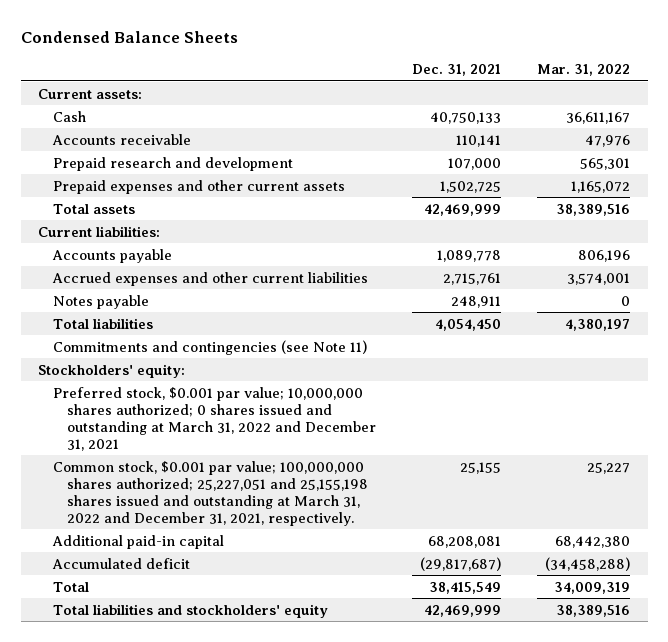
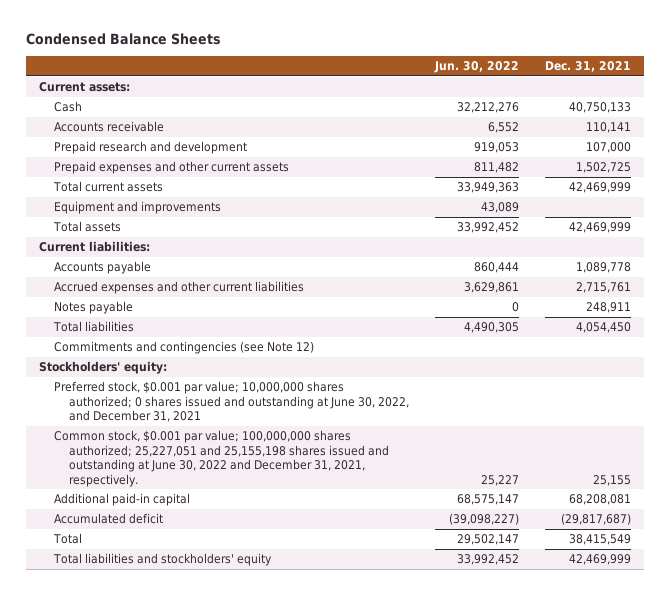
[536,64,630,77] Mar. 31, 2022 -> none
none -> [434,61,520,74] Jun. 30, 2022
none -> [53,181,164,193] Total current assets
none -> [54,201,222,215] Equipment and improvements
[52,339,367,355] Commitments and contingencies (see Note 11) -> [54,341,315,355] Commitments and contingencies (see Note 12)
[52,386,377,451] Preferred stock, $0.001 par value; 10,000,000 shares authorized; 0 shares issued and outstanding at March 31, 2022 and December 31, 2021 -> [54,381,410,423] Preferred stock, $0.001 par value; 10,000,000 shares authorized; 0 shares issued and outstanding at June 30, 2022, and December 31, 2021
[52,460,369,526] Common stock, $0.001 par value; 100,000,000 shares authorized; 25,227,051 and 25,155,198 shares issued and outstanding at March 31, 2022 and December 31, 2021, respectively. -> [54,430,390,487] Common stock, $0.001 par value; 100,000,000 shares authorized; 25,227,051 and 25,155,198 shares issued and outstanding at June 30, 2022 and December 31, 2021, respectively.

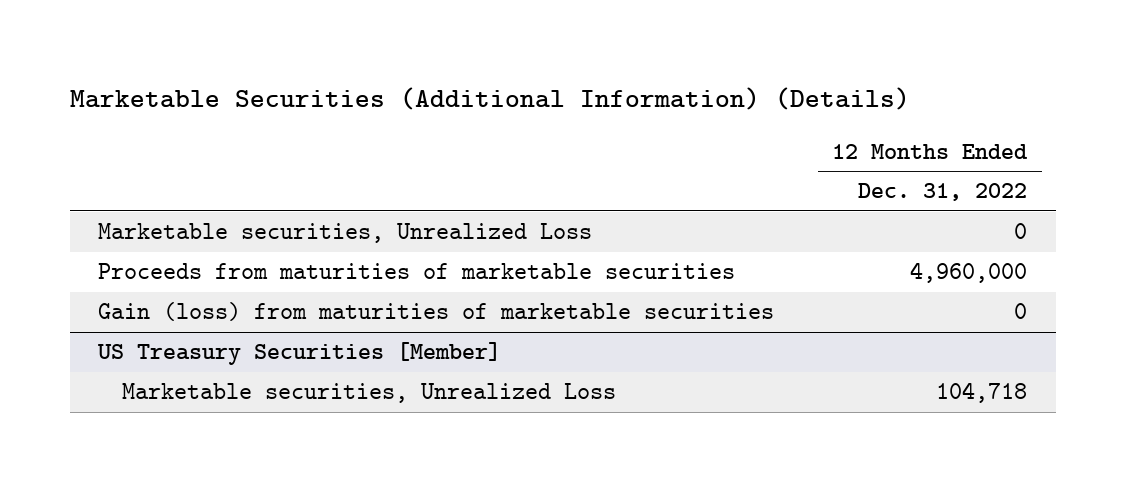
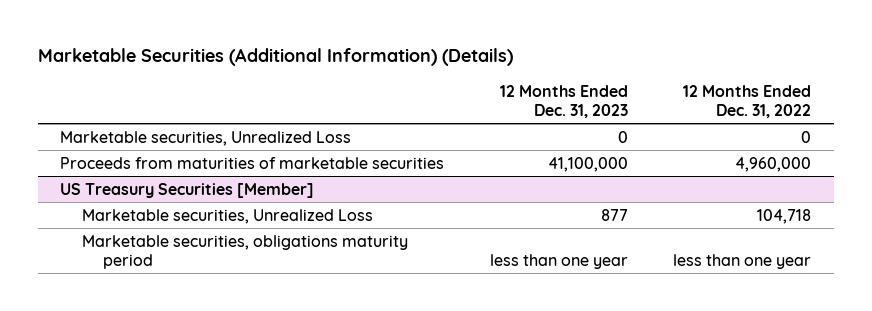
none -> [499,84,628,118] 12 Months Ended Dec. 31, 2023
[98,302,775,322] Gain (loss) from maturities of marketable securities -> none
none -> [81,234,408,269] Marketable securities, obligations maturity period

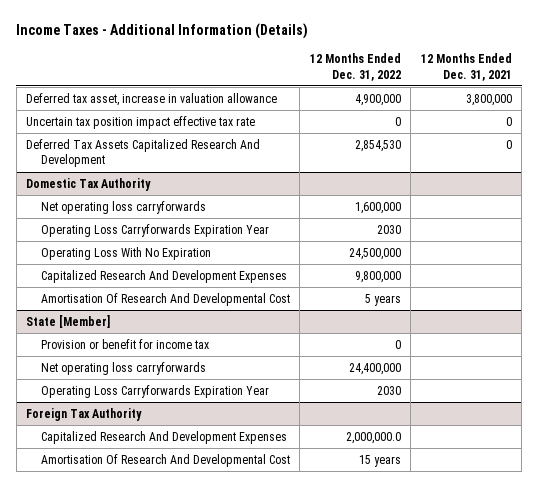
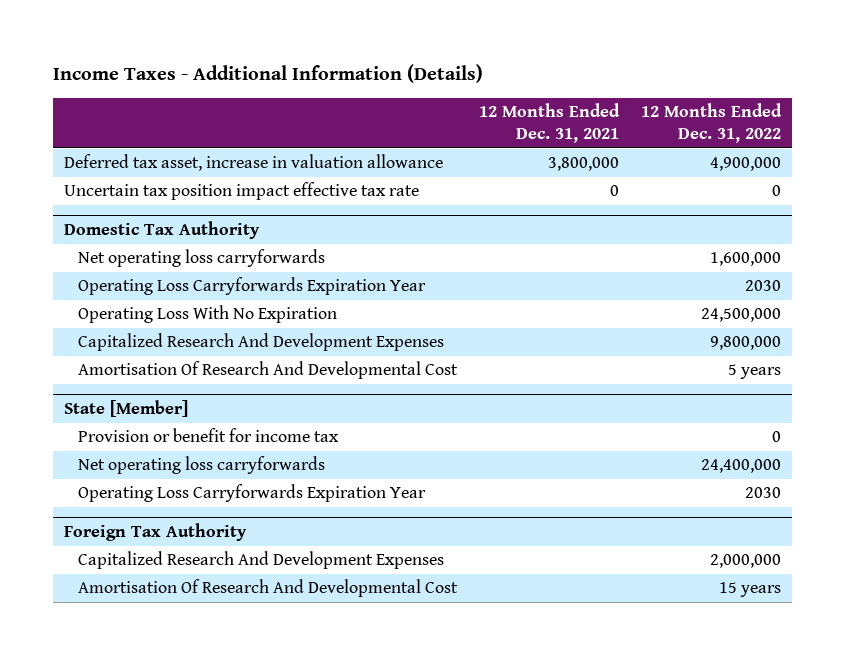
[26,138,261,168] Deferred Tax Assets Capitalized Research And Development -> none
[345,431,401,444] 2,000,000.0 -> [710,554,782,569] 2,000,000

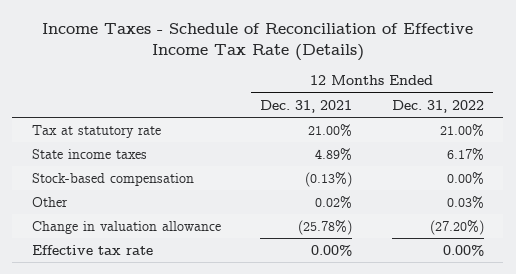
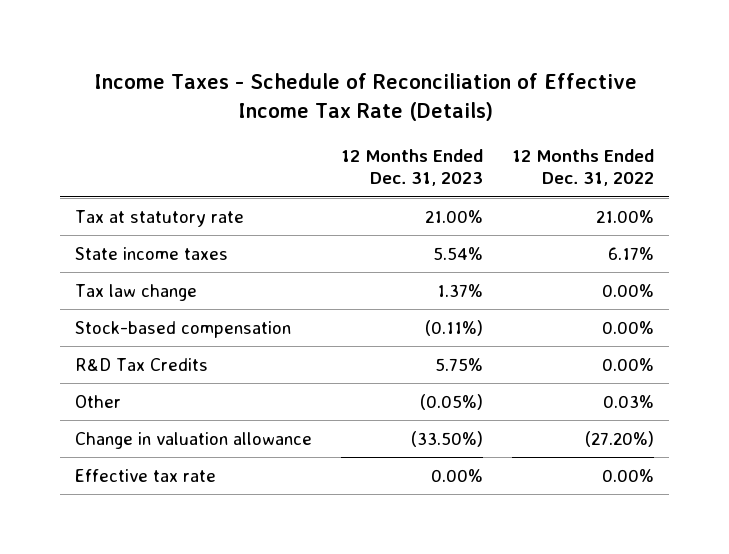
[260,99,353,113] Dec. 31, 2021 -> none
none -> [341,148,484,187] 12 Months Ended Dec. 31, 2023
none -> [74,283,197,301] Tax law change
none -> [74,357,208,371] R&D Tax Credits

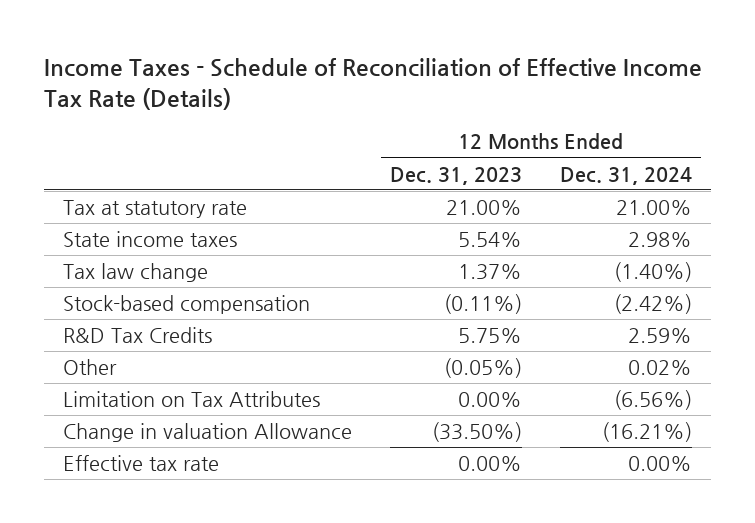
[512,148,655,187] 12 Months Ended Dec. 31, 2022 -> none
none -> [560,166,693,185] Dec. 31, 2024
none -> [63,391,321,408] Limitation on Tax Attributes
[74,431,312,449] Change in valuation allowance -> [63,423,353,443] Change in valuation Allowance

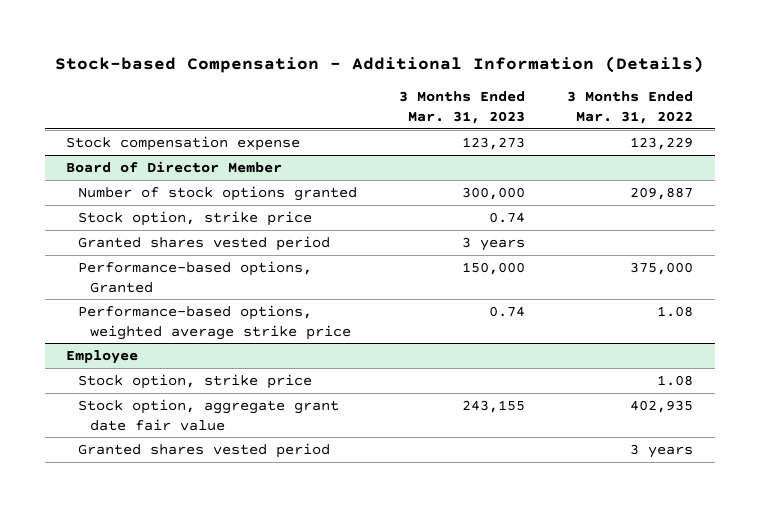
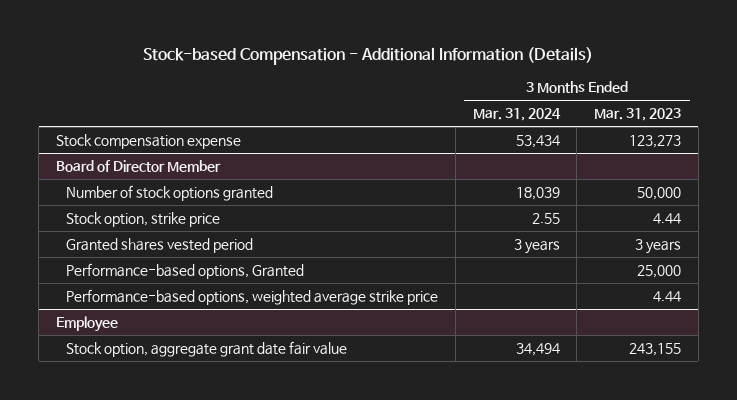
[567,91,694,125] 3 Months Ended Mar. 31, 2022 -> none
none -> [472,108,561,122] Mar. 31, 2024
[462,186,526,200] 300,000 -> [636,187,681,201] 50,000
[489,211,526,223] 0.74 -> [652,213,681,225] 4.44
[462,261,526,275] 150,000 -> [636,265,681,279] 25,000
[489,305,526,317] 0.74 -> [652,291,681,303] 4.44
[77,373,312,389] Stock option, strike price -> none
[77,442,330,458] Granted shares vested period -> none

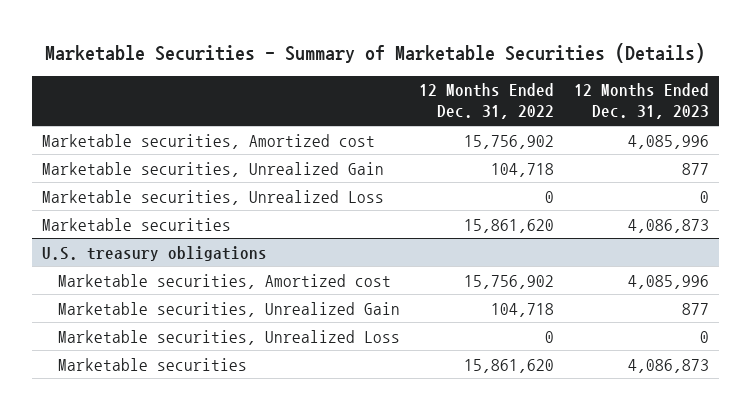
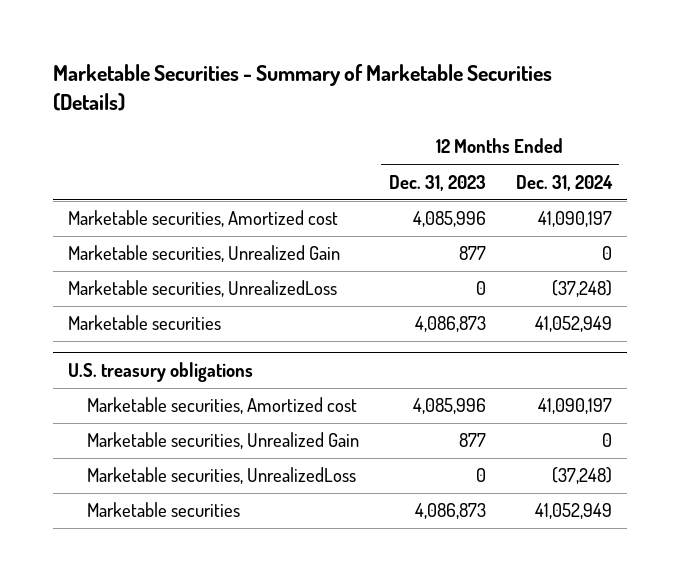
[419,83,555,120] 12 Months Ended Dec. 31, 2022 -> none
none -> [515,174,613,191] Dec. 31, 2024
[41,189,384,205] Marketable securities, Unrealized Loss -> none
none -> [67,280,337,298] Marketable securities, UnrealizedLoss
[57,329,400,345] Marketable securities, Unrealized Loss -> none
none -> [87,467,357,485] Marketable securities, UnrealizedLoss

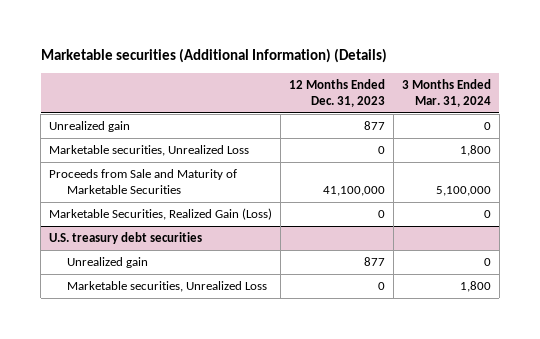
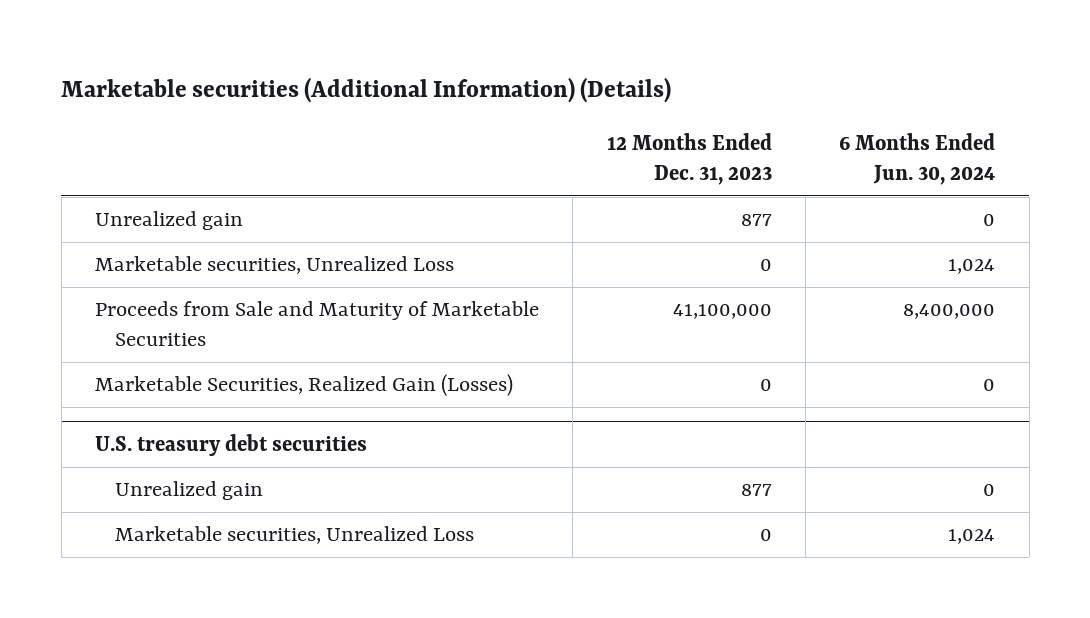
[401,78,491,107] 3 Months Ended Mar. 31, 2024 -> none
none -> [839,132,996,185] 6 Months Ended Jun. 30, 2024
[49,207,273,220] Marketable Securities, Realized Gain (Loss) -> [94,374,513,397] Marketable Securities, Realized Gain (Losses)

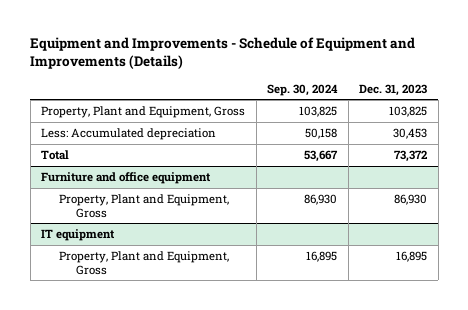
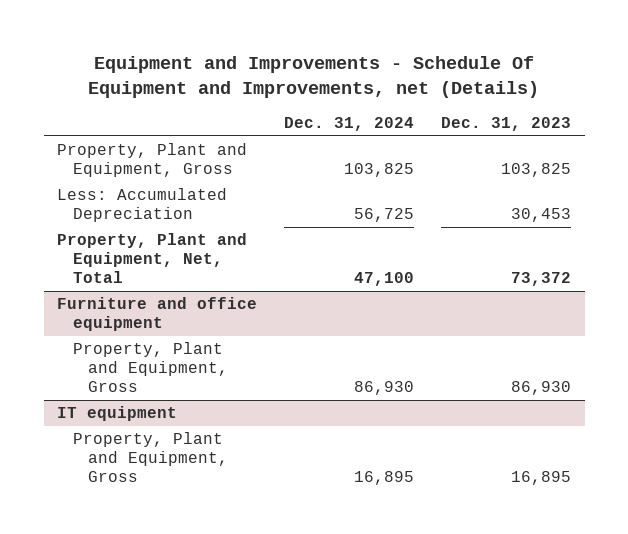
[30,37,416,70] Equipment and Improvements - Schedule of Equipment and Improvements (Details) -> [88,55,540,98] Equipment and Improvements - Schedule Of Equipment and Improvements, net (Details)
[267,83,339,96] Sep. 30, 2024 -> none
none -> [284,117,415,132] Dec. 31, 2024
[41,128,217,141] Less: Accumulated depreciation -> [57,188,228,223] Less: Accumulated Depreciation
[41,150,70,161] Total -> [57,233,248,284] Property, Plant and Equipment, Net, Total

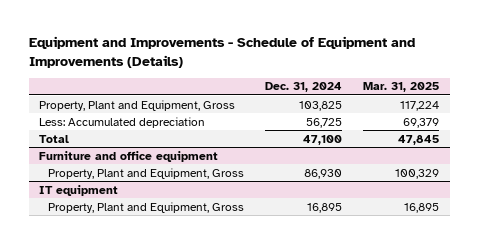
[88,55,540,98] Equipment and Improvements - Schedule Of Equipment and Improvements, net (Details) -> [28,36,415,68] Equipment and Improvements - Schedule of Equipment and Improvements (Details)
[441,117,572,132] Dec. 31, 2023 -> none
none -> [363,82,440,93] Mar. 31, 2025
[57,188,228,223] Less: Accumulated Depreciation -> [39,116,206,128] Less: Accumulated depreciation
[57,233,248,284] Property, Plant and Equipment, Net, Total -> [39,134,70,143] Total

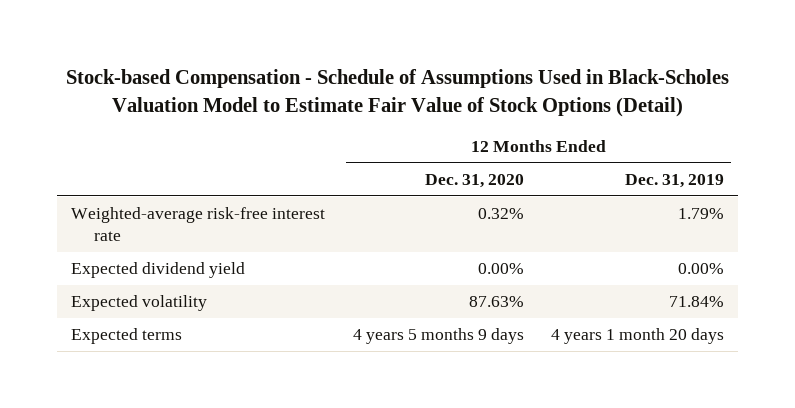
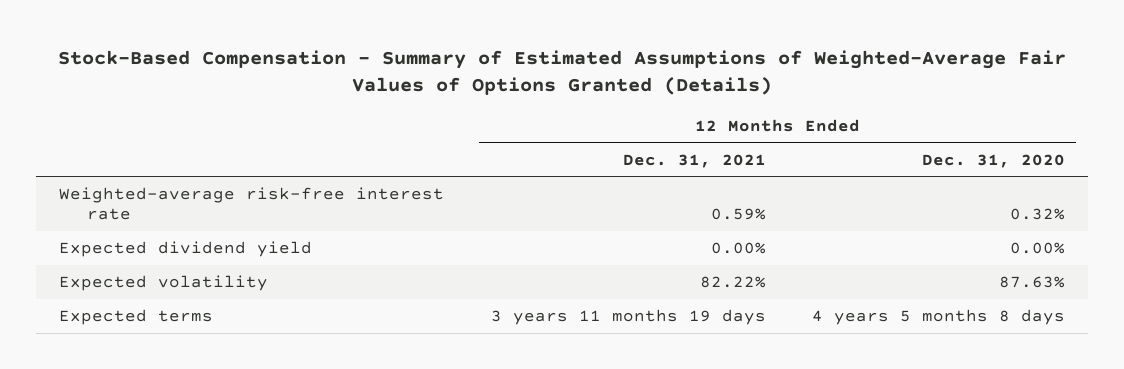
[65,69,729,117] Stock-based Compensation - Schedule of Assumptions Used in Black-Scholes Valuation Model to Estimate Fair Value of Stock Options (Detail) -> [58,49,1067,96] Stock-Based Compensation - Summary of Estimated Assumptions of Weighted-Average Fair Values of Options Granted (Details)
[625,173,725,188] Dec. 31, 2019 -> none
none -> [622,153,766,168] Dec. 31, 2021
[352,328,524,345] 4 years 5 months 9 days -> [811,309,1065,326] 4 years 5 months 8 days

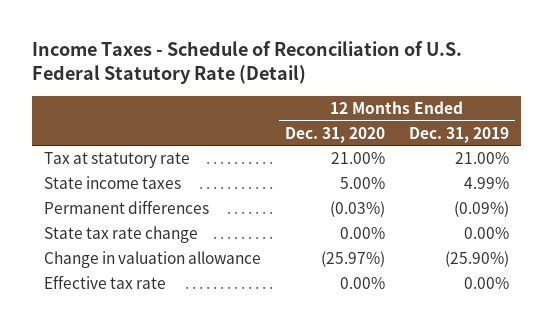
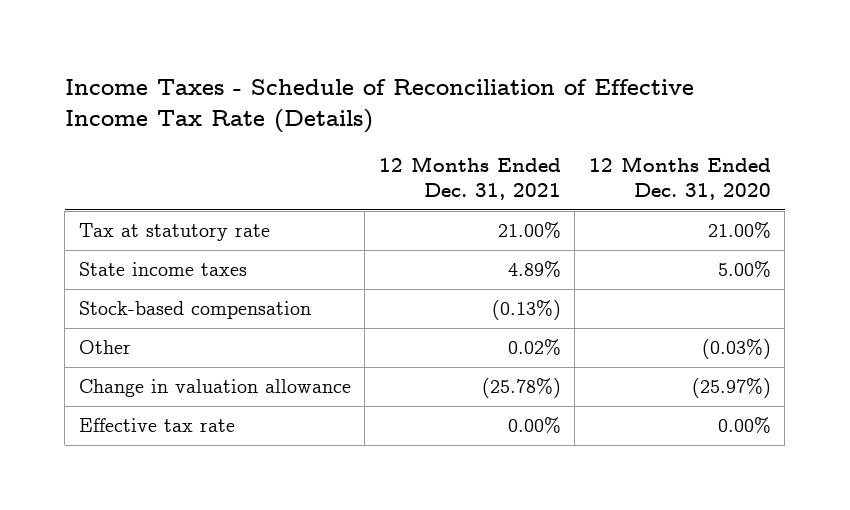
[31,41,462,85] Income Taxes - Schedule of Reconciliation of U.S. Federal Statutory Rate (Detail) -> [64,79,694,133] Income Taxes - Schedule of Reconciliation of Effective Income Tax Rate (Details)
[408,126,509,143] Dec. 31, 2019 -> none
none -> [378,156,561,200] 12 Months Ended Dec. 31, 2021
[43,199,209,214] Permanent differences -> none
[43,225,198,243] State tax rate change -> none
none -> [78,301,311,320] Stock-based compensation
none -> [78,340,131,355] Other

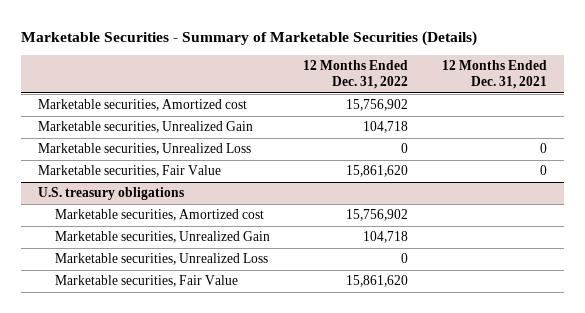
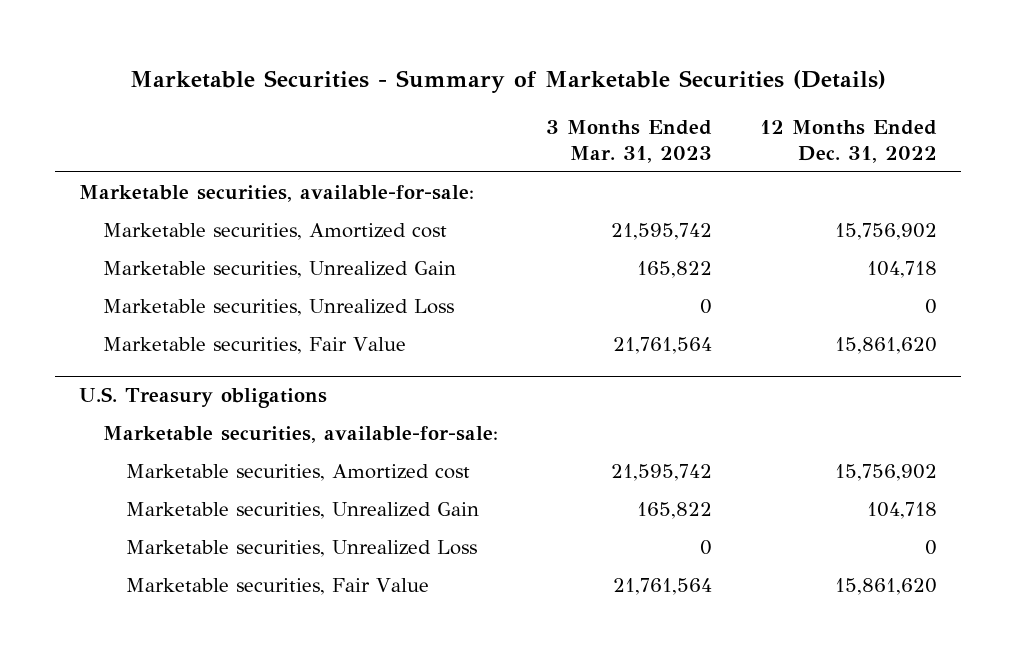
[441,60,547,90] 12 Months Ended Dec. 31, 2021 -> none
none -> [545,119,712,163] 3 Months Ended Mar. 31, 2023
none -> [79,185,475,203] Marketable securities, available-for-sale:
[37,187,184,201] U.S. treasury obligations -> [79,387,328,409] U.S. Treasury obligations
none -> [102,426,498,444] Marketable securities, available-for-sale:

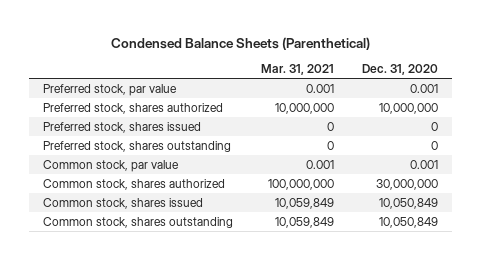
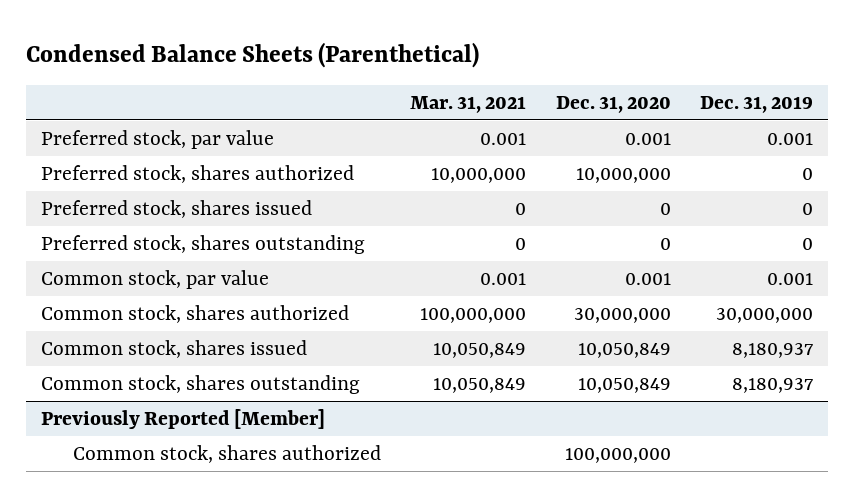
none -> [699,96,813,114] Dec. 31, 2019
[275,197,335,209] 10,059,849 -> [433,342,527,358] 10,050,849
[275,216,335,228] 10,059,849 -> [433,377,527,393] 10,050,849
none -> [40,408,325,429] Previously Reported [Member]
none -> [73,444,382,463] Common stock, shares authorized

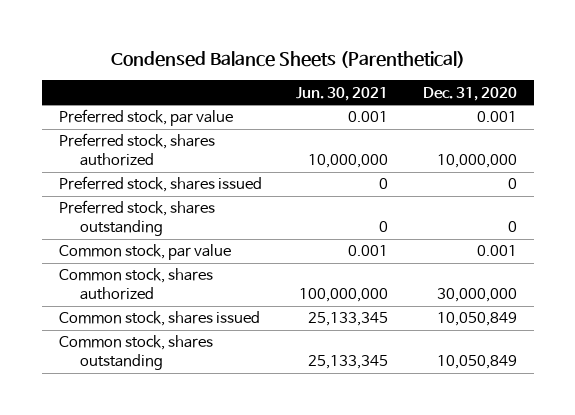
[410,96,527,114] Mar. 31, 2021 -> none
[699,96,813,114] Dec. 31, 2019 -> none
none -> [296,86,389,101] Jun. 30, 2021
[40,408,325,429] Previously Reported [Member] -> none
[73,444,382,463] Common stock, shares authorized -> none

